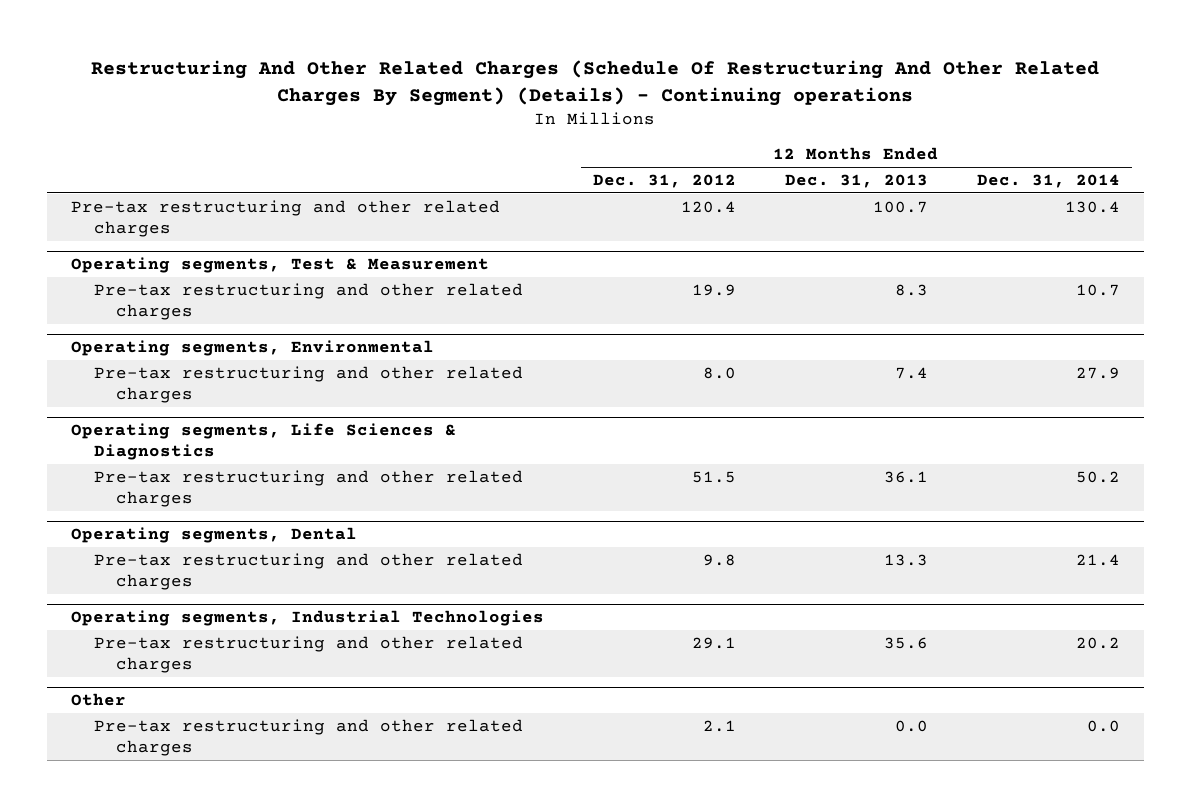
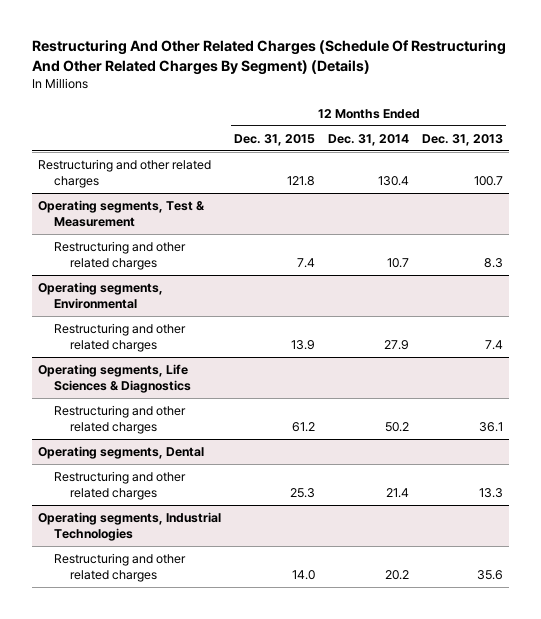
[91,59,1100,106] Restructuring And Other Related Charges (Schedule Of Restructuring And Other Related Charges By Segment) (Details) - Continuing operations -> [31,40,506,75] Restructuring And Other Related Charges (Schedule Of Restructuring And Other Related Charges By Segment) (Details)
[593,173,737,188] Dec. 31, 2012 -> none
none -> [234,133,316,146] Dec. 31, 2015
[71,199,501,237] Pre-tax restructuring and other related charges -> [38,159,212,188] Restructuring and other related charges
[93,282,523,320] Pre-tax restructuring and other related charges -> [54,241,187,270] Restructuring and other related charges
[93,365,523,403] Pre-tax restructuring and other related charges -> [54,323,187,352] Restructuring and other related charges
[93,469,523,507] Pre-tax restructuring and other related charges -> [54,405,187,434] Restructuring and other related charges
[93,552,523,590] Pre-tax restructuring and other related charges -> [54,471,187,500] Restructuring and other related charges
[71,693,127,707] Other -> none
[93,718,523,756] Pre-tax restructuring and other related charges -> none
[93,635,523,673] Pre-tax restructuring and other related charges -> [54,553,187,582] Restructuring and other related charges

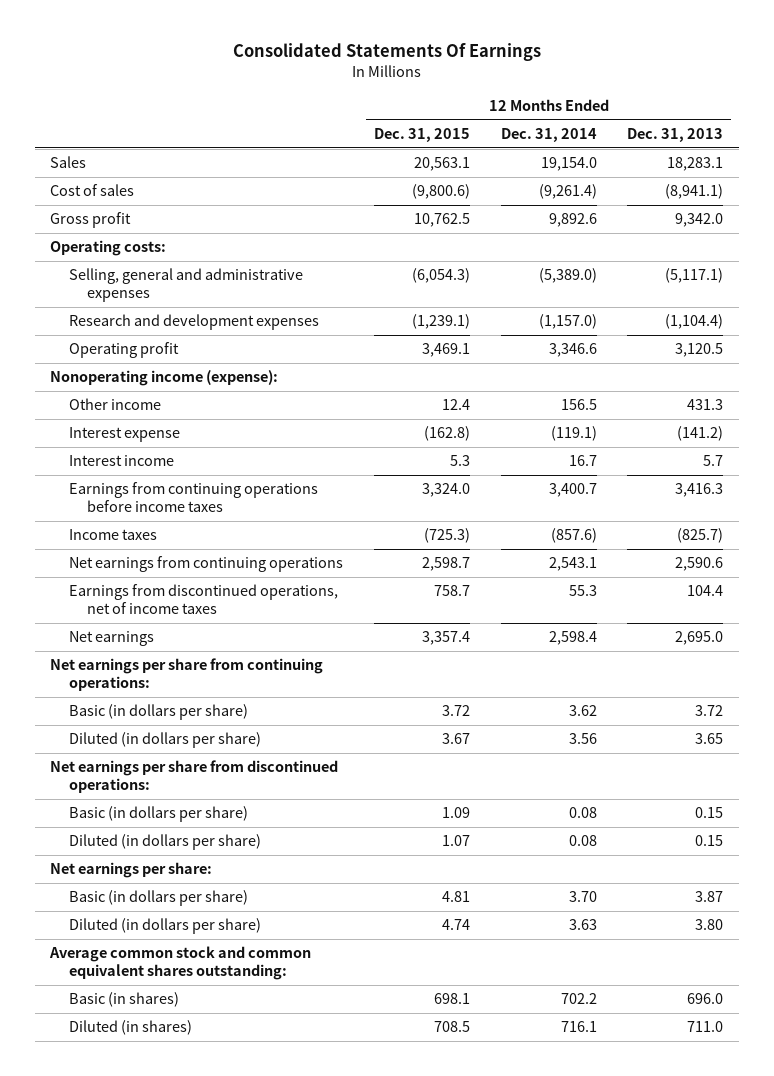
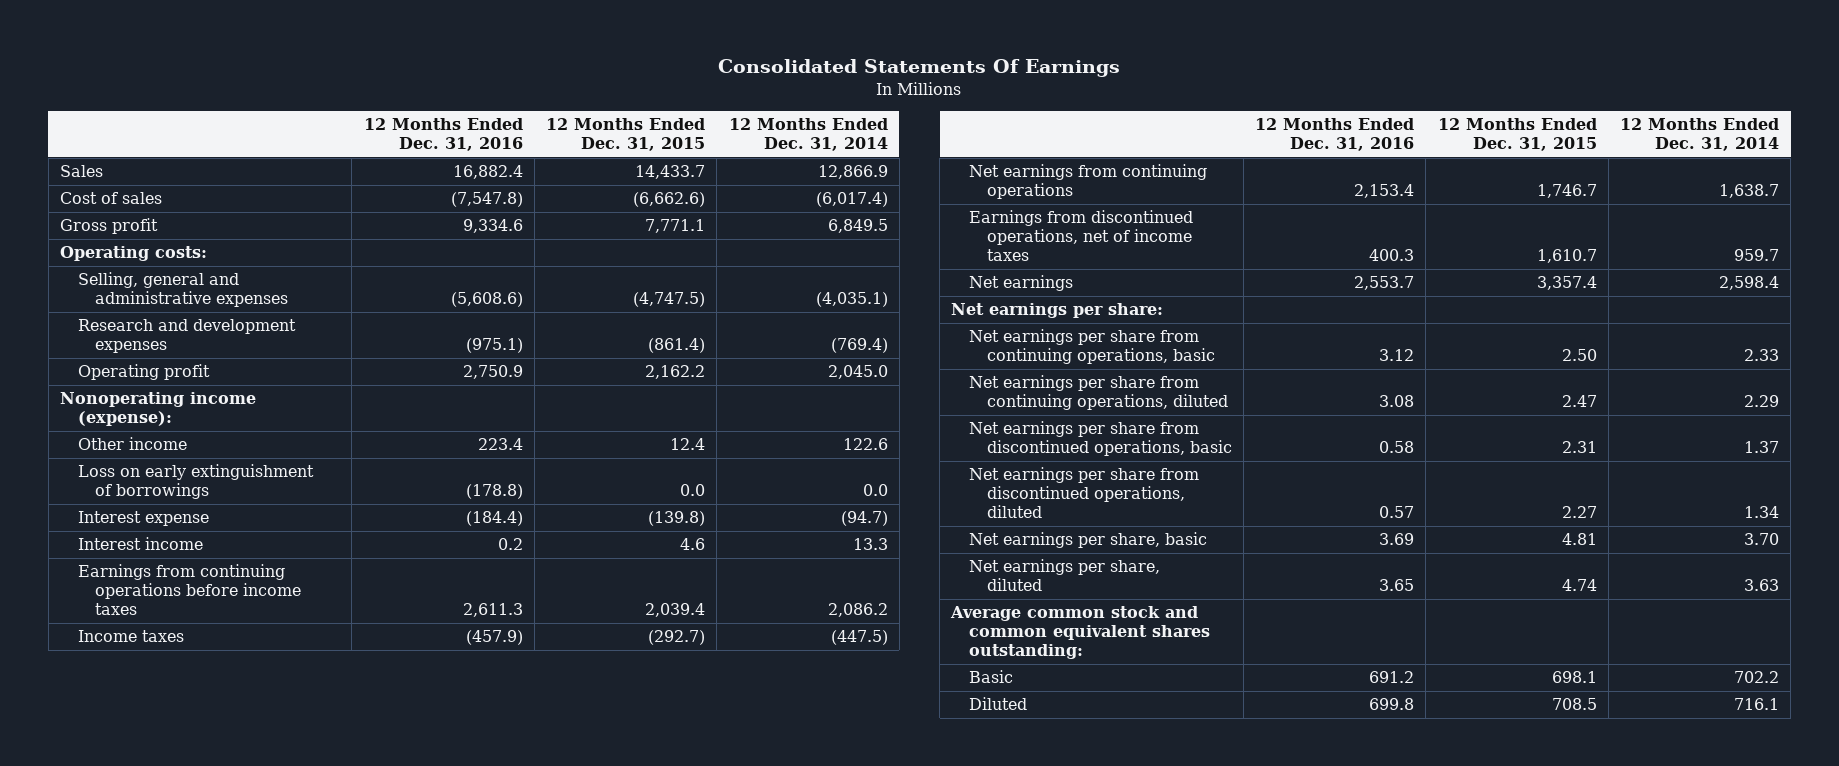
[627,127,724,142] Dec. 31, 2013 -> none
none -> [363,118,523,152] 12 Months Ended Dec. 31, 2016
[413,157,470,172] 20,563.1 -> [635,165,706,180] 14,433.7
[540,157,597,172] 19,154.0 -> [817,165,888,180] 12,866.9
[411,184,470,200] (9,800.6) -> [633,192,706,208] (6,662.6)
[538,184,597,200] (9,261.4) -> [815,192,888,208] (6,017.4)
[413,213,470,228] 10,762.5 -> [645,219,706,234] 7,771.1
[548,213,597,228] 9,892.6 -> [827,219,888,234] 6,849.5
[411,268,470,284] (6,054.3) -> [633,292,706,308] (4,747.5)
[538,268,597,284] (5,389.0) -> [815,292,888,308] (4,035.1)
[411,314,470,330] (1,239.1) -> [648,338,706,354] (861.4)
[538,314,597,330] (1,157.0) -> [830,338,888,354] (769.4)
[421,343,470,358] 3,469.1 -> [645,365,706,380] 2,162.2
[548,343,597,358] 3,346.6 -> [827,365,888,380] 2,045.0
[560,399,597,411] 156.5 -> [842,438,888,451] 122.6
none -> [77,464,314,500] Loss on early extinguishment of borrowings
[423,426,470,442] (162.8) -> [648,511,706,527] (139.8)
[550,426,597,442] (119.1) -> [840,511,888,527] (94.7)
[449,455,470,467] 5.3 -> [680,538,706,551] 4.6
[568,455,597,467] 16.7 -> [852,538,888,551] 13.3
[421,483,470,498] 3,324.0 -> [645,603,706,618] 2,039.4
[548,483,597,498] 3,400.7 -> [827,603,888,618] 2,086.2
[423,528,470,544] (725.3) -> [648,630,706,646] (292.7)
[550,528,597,544] (857.6) -> [830,630,888,646] (447.5)
[421,557,470,572] 2,598.7 -> [1536,184,1597,199] 1,746.7
[548,557,597,572] 2,543.1 -> [1719,184,1780,199] 1,638.7
[433,585,470,597] 758.7 -> [1536,249,1597,264] 1,610.7
[568,585,597,597] 55.3 -> [1734,249,1780,262] 959.7
[50,658,324,692] Net earnings per share from continuing operations: -> none
[68,704,248,721] Basic (in dollars per share) -> none
[68,732,261,749] Diluted (in dollars per share) -> none
[50,760,339,794] Net earnings per share from discontinued operations: -> none
[68,806,248,823] Basic (in dollars per share) -> none
[68,834,261,851] Diluted (in dollars per share) -> none
none -> [969,329,1215,365] Net earnings per share from continuing operations, basic
none -> [969,375,1228,411] Net earnings per share from continuing operations, diluted
none -> [969,421,1232,457] Net earnings per share from discontinued operations, basic
none -> [969,467,1200,519] Net earnings per share from discontinued operations, diluted
[68,890,248,907] Basic (in dollars per share) -> [969,532,1208,549] Net earnings per share, basic
[68,918,261,935] Diluted (in dollars per share) -> [969,559,1161,592] Net earnings per share, diluted
[68,992,179,1008] Basic (in shares) -> [969,670,1014,684] Basic
[68,1020,192,1036] Diluted (in shares) -> [969,697,1028,711] Diluted

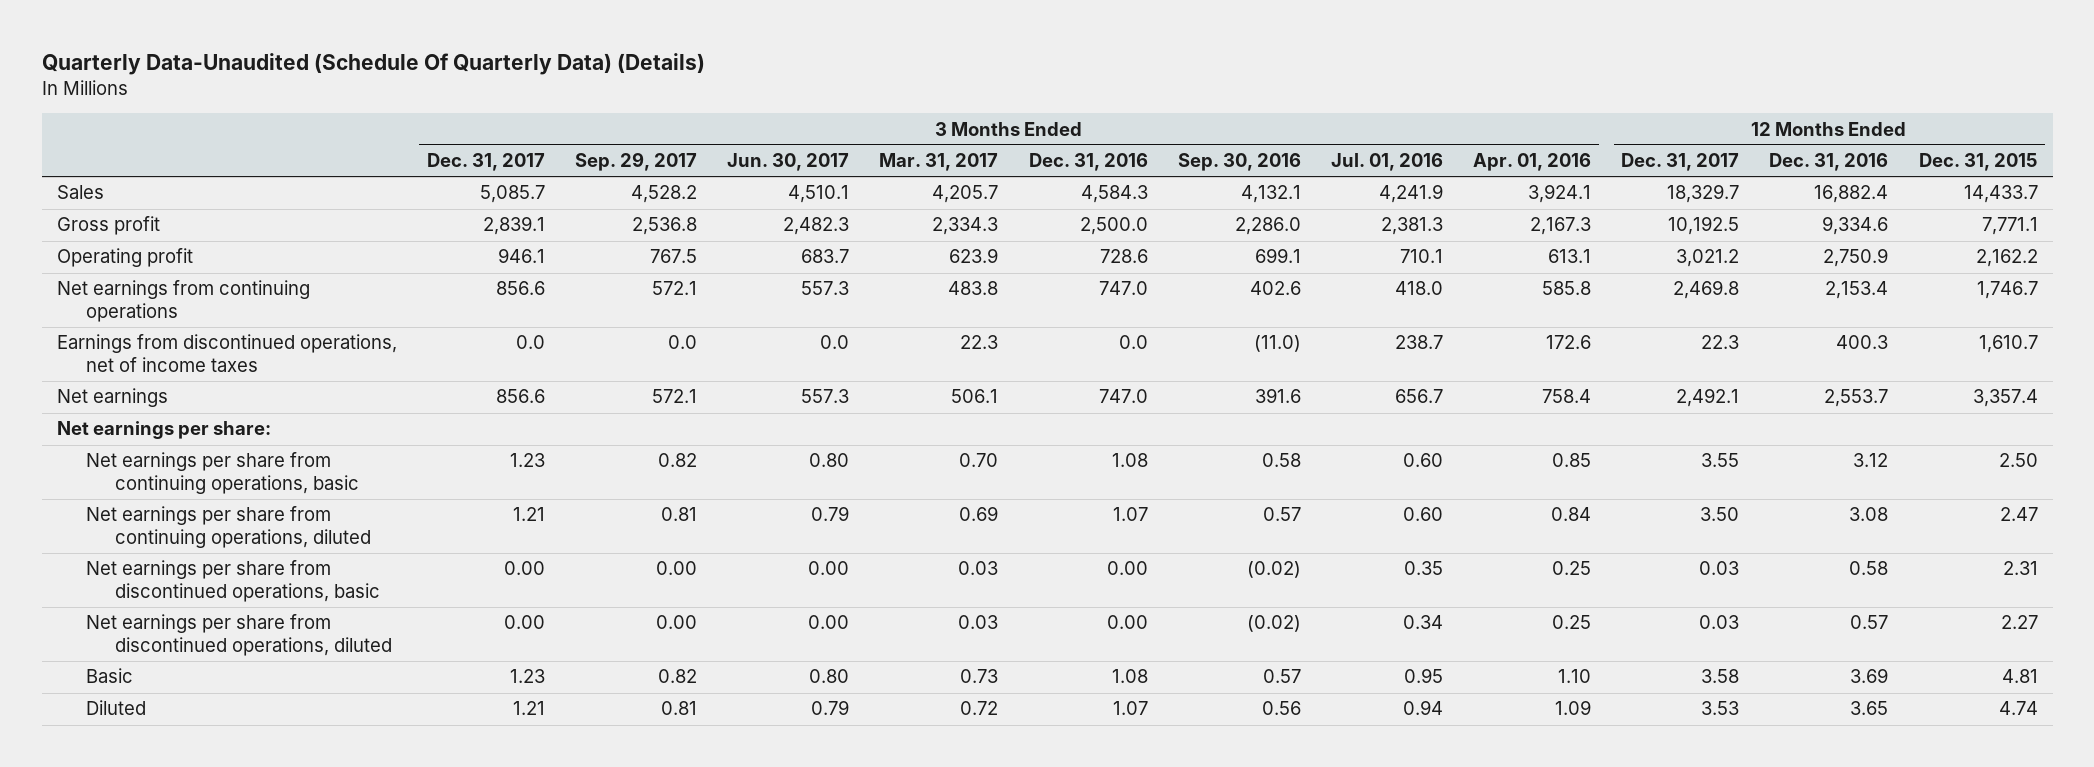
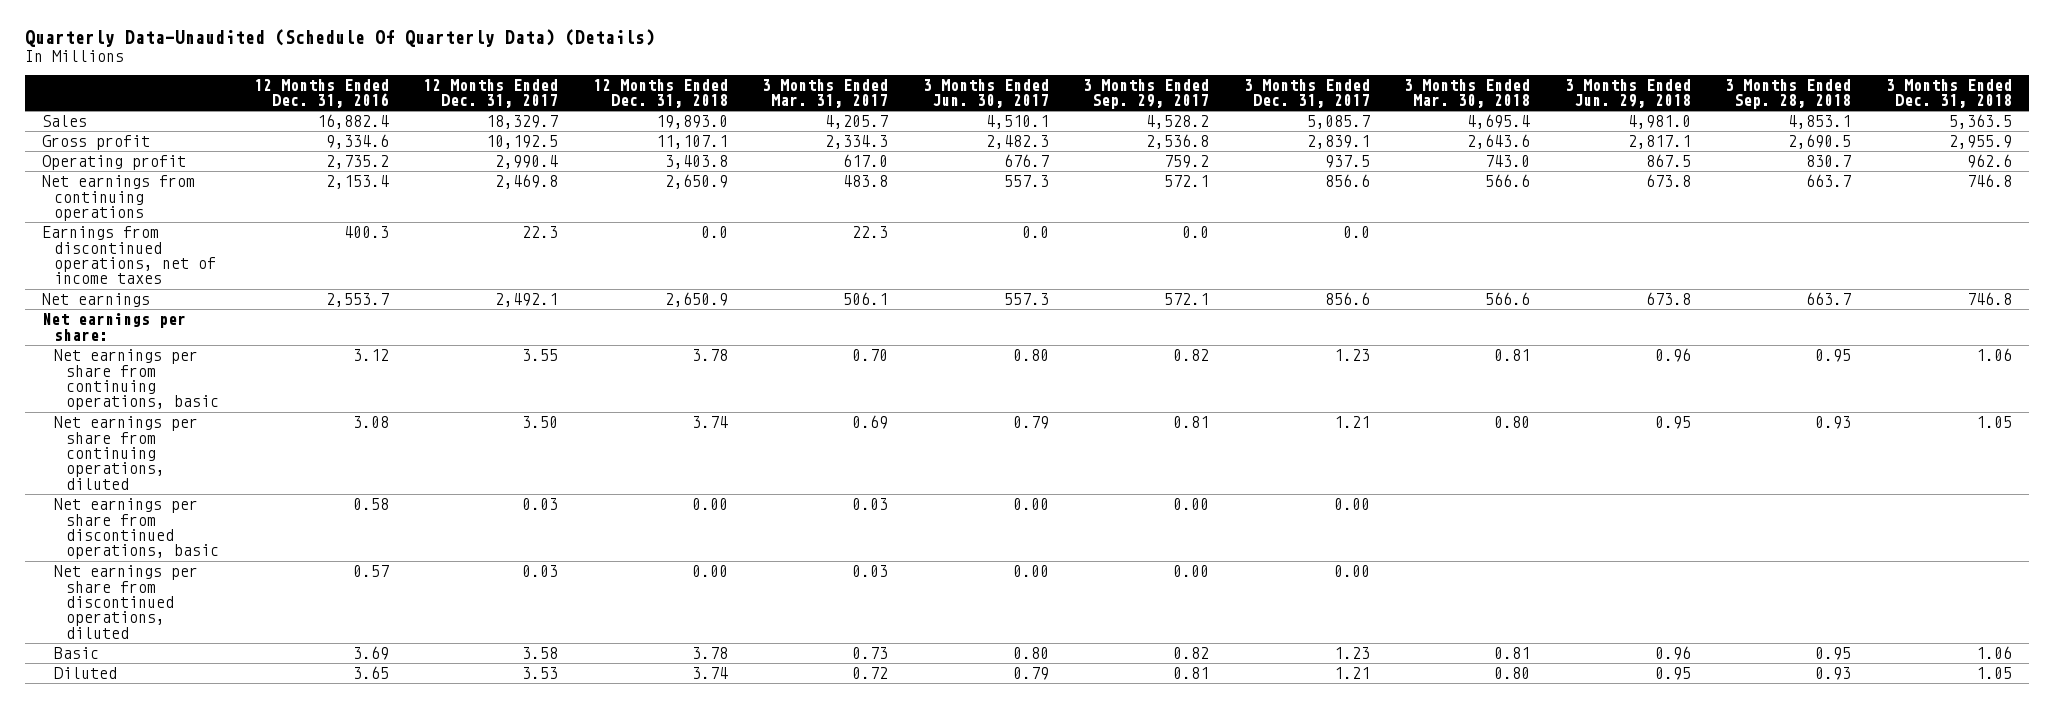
[1028,153,1148,172] Dec. 31, 2016 -> none
[1177,153,1301,172] Sep. 30, 2016 -> none
[1330,153,1443,172] Jul. 01, 2016 -> none
[1473,153,1592,172] Apr. 01, 2016 -> none
[1918,153,2038,172] Dec. 31, 2015 -> none
none -> [592,78,728,109] 12 Months Ended Dec. 31, 2018
none -> [1404,78,1531,109] 3 Months Ended Mar. 30, 2018
none -> [1564,78,1691,109] 3 Months Ended Jun. 29, 2018
none -> [1725,78,1852,110] 3 Months Ended Sep. 28, 2018
none -> [1885,78,2012,109] 3 Months Ended Dec. 31, 2018
[497,248,545,264] 946.1 -> [1324,155,1370,169] 937.5
[649,249,697,264] 767.5 -> [1164,155,1210,169] 759.2
[801,249,850,264] 683.7 -> [1003,154,1049,168] 676.7
[949,248,999,264] 623.9 -> [843,154,889,168] 617.0
[1676,249,1740,268] 3,021.2 -> [495,155,559,170] 2,990.4
[1823,248,1889,268] 2,750.9 -> [325,155,389,170] 2,735.2

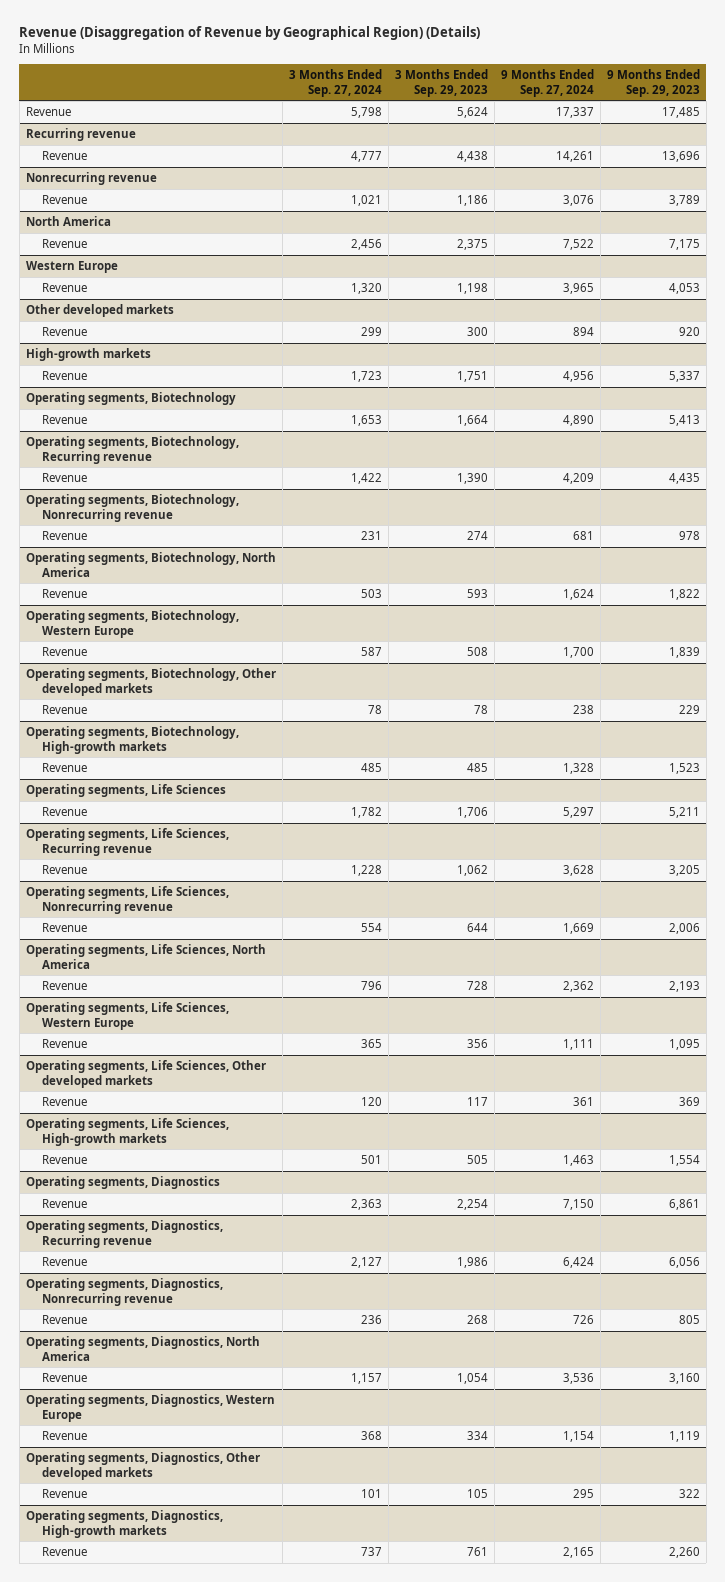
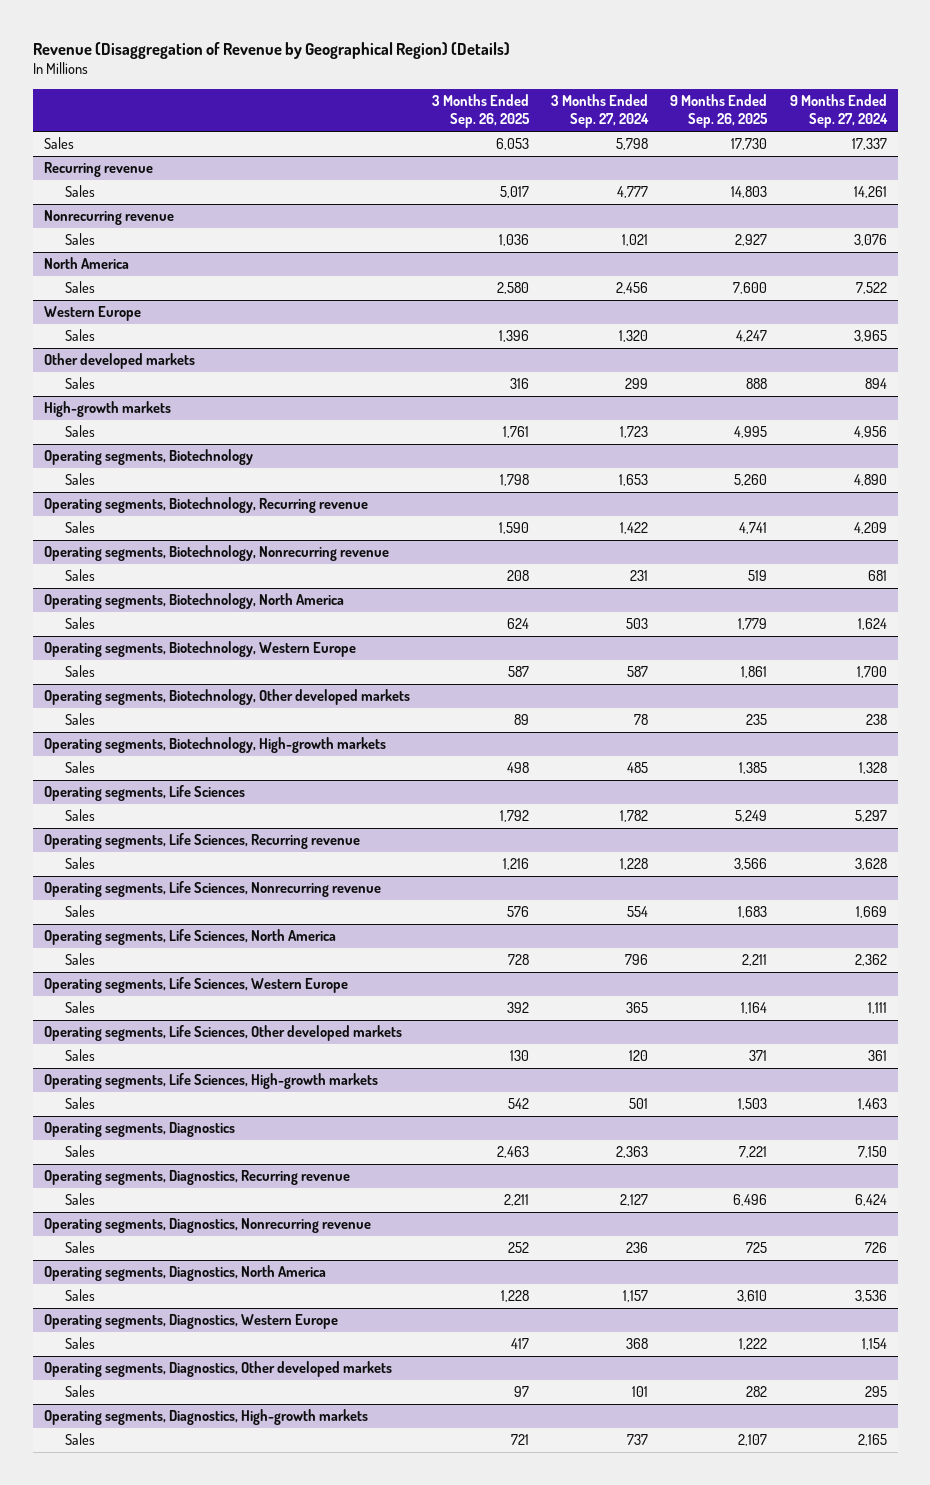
[394,69,488,97] 3 Months Ended Sep. 29, 2023 -> none
[606,69,700,97] 9 Months Ended Sep. 29, 2023 -> none
none -> [432,93,531,129] 3 Months Ended Sep. 26, 2025
none -> [670,93,769,129] 9 Months Ended Sep. 26, 2025
[25,107,71,117] Revenue -> [43,137,74,150] Sales
[41,151,87,161] Revenue -> [64,185,95,198] Sales
[41,195,87,205] Revenue -> [64,233,95,246] Sales
[41,239,87,249] Revenue -> [64,281,95,294] Sales
[41,283,87,293] Revenue -> [64,329,95,342] Sales
[41,327,87,337] Revenue -> [64,377,95,390] Sales
[41,371,87,381] Revenue -> [64,425,95,438] Sales
[41,415,87,425] Revenue -> [64,473,95,486] Sales
[41,473,87,483] Revenue -> [64,521,95,534] Sales
[41,531,87,541] Revenue -> [64,569,95,582] Sales
[41,589,87,599] Revenue -> [64,617,95,630] Sales
[41,647,87,657] Revenue -> [64,665,95,678] Sales
[41,705,87,715] Revenue -> [64,713,95,726] Sales
[41,763,87,773] Revenue -> [64,761,95,774] Sales
[41,807,87,817] Revenue -> [64,809,95,822] Sales
[41,865,87,875] Revenue -> [64,857,95,870] Sales
[41,923,87,933] Revenue -> [64,905,95,918] Sales
[41,981,87,991] Revenue -> [64,953,95,966] Sales
[41,1039,87,1049] Revenue -> [64,1001,95,1014] Sales
[41,1097,87,1107] Revenue -> [64,1049,95,1062] Sales
[41,1155,87,1165] Revenue -> [64,1097,95,1110] Sales
[41,1199,87,1209] Revenue -> [64,1145,95,1158] Sales
[41,1257,87,1267] Revenue -> [64,1193,95,1206] Sales
[41,1315,87,1325] Revenue -> [64,1241,95,1254] Sales
[41,1373,87,1383] Revenue -> [64,1289,95,1302] Sales
[41,1431,87,1441] Revenue -> [64,1337,95,1350] Sales
[41,1489,87,1499] Revenue -> [64,1385,95,1398] Sales
[41,1547,87,1557] Revenue -> [64,1433,95,1446] Sales

